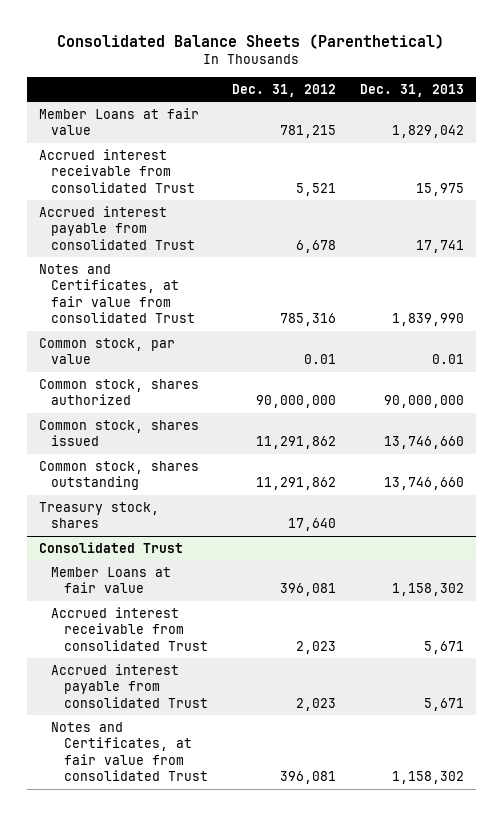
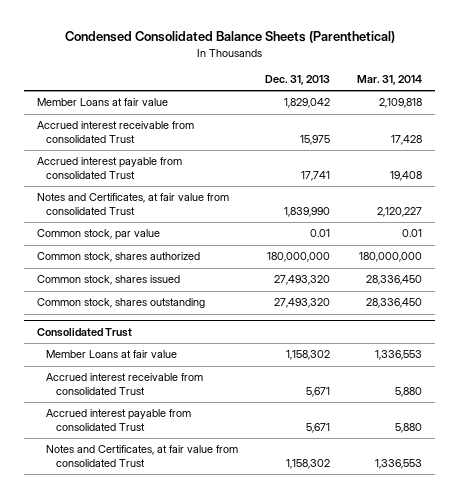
[57,33,445,49] Consolidated Balance Sheets (Parenthetical) -> [64,31,395,44] Condensed Consolidated Balance Sheets (Parenthetical)
[231,83,336,97] Dec. 31, 2012 -> none
none -> [357,75,423,86] Mar. 31, 2014
[38,501,159,529] Treasury stock, shares -> none
[383,395,464,409] 90,000,000 -> [267,252,331,263] 180,000,000
[383,436,464,450] 13,746,660 -> [274,275,331,286] 27,493,320
[383,477,464,491] 13,746,660 -> [274,298,331,309] 27,493,320

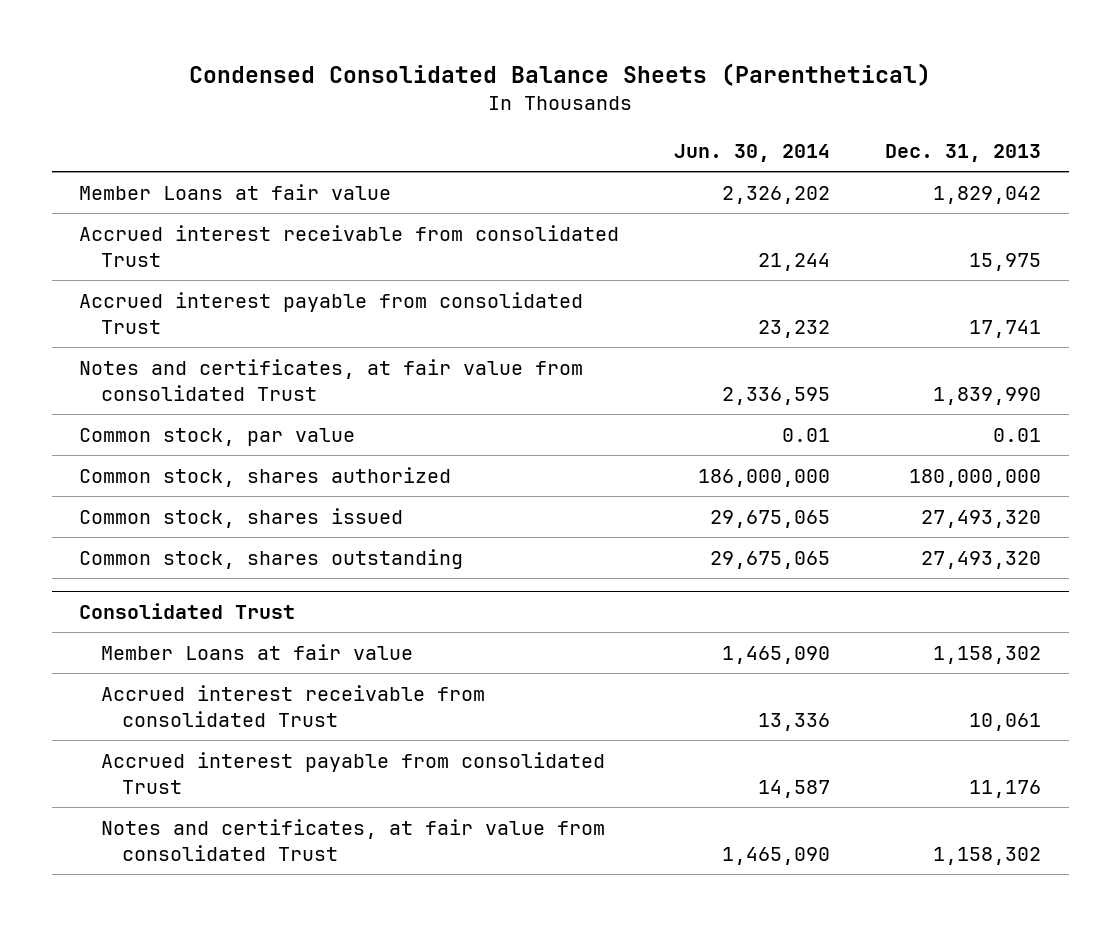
[357,75,423,86] Mar. 31, 2014 -> none
none -> [674,144,831,163] Jun. 30, 2014
[37,193,230,216] Notes and Certificates, at fair value from consolidated Trust -> [79,358,584,401] Notes and certificates, at fair value from consolidated Trust
[306,387,331,398] 5,671 -> [969,712,1042,731] 10,061
[306,423,331,434] 5,671 -> [969,779,1042,798] 11,176
[46,445,239,468] Notes and Certificates, at fair value from consolidated Trust -> [100,818,605,861] Notes and certificates, at fair value from consolidated Trust

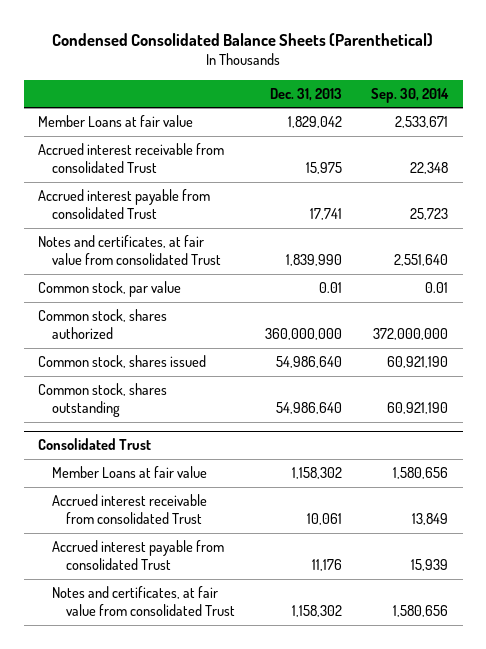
[674,144,831,163] Jun. 30, 2014 -> none
none -> [370,87,449,103] Sep. 30, 2014
[909,468,1042,487] 180,000,000 -> [264,328,342,341] 360,000,000
[921,509,1042,528] 27,493,320 -> [275,355,342,368] 54,986,640
[921,550,1042,569] 27,493,320 -> [275,402,342,415] 54,986,640

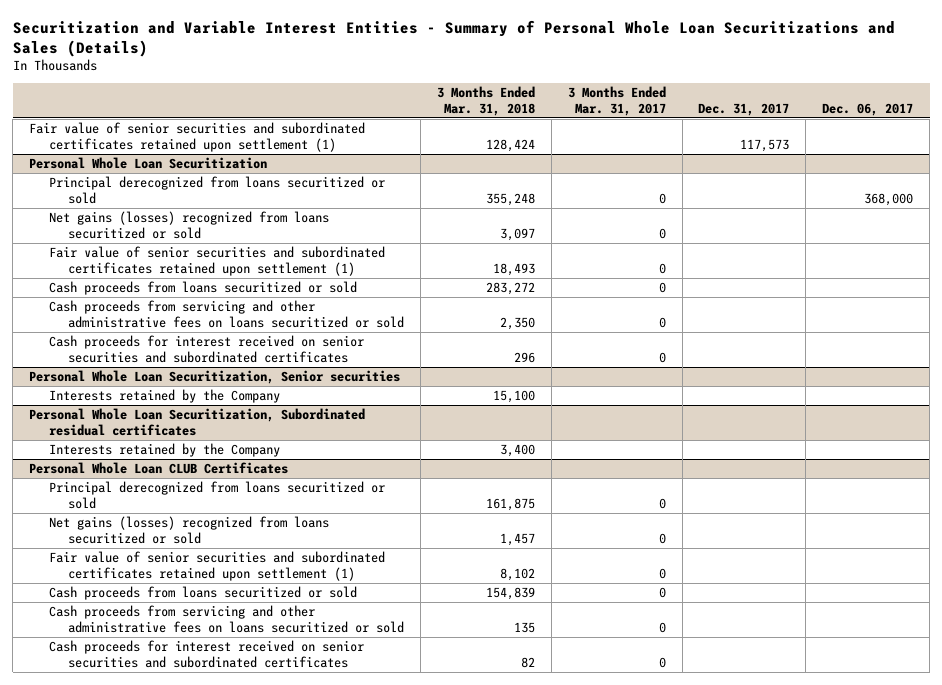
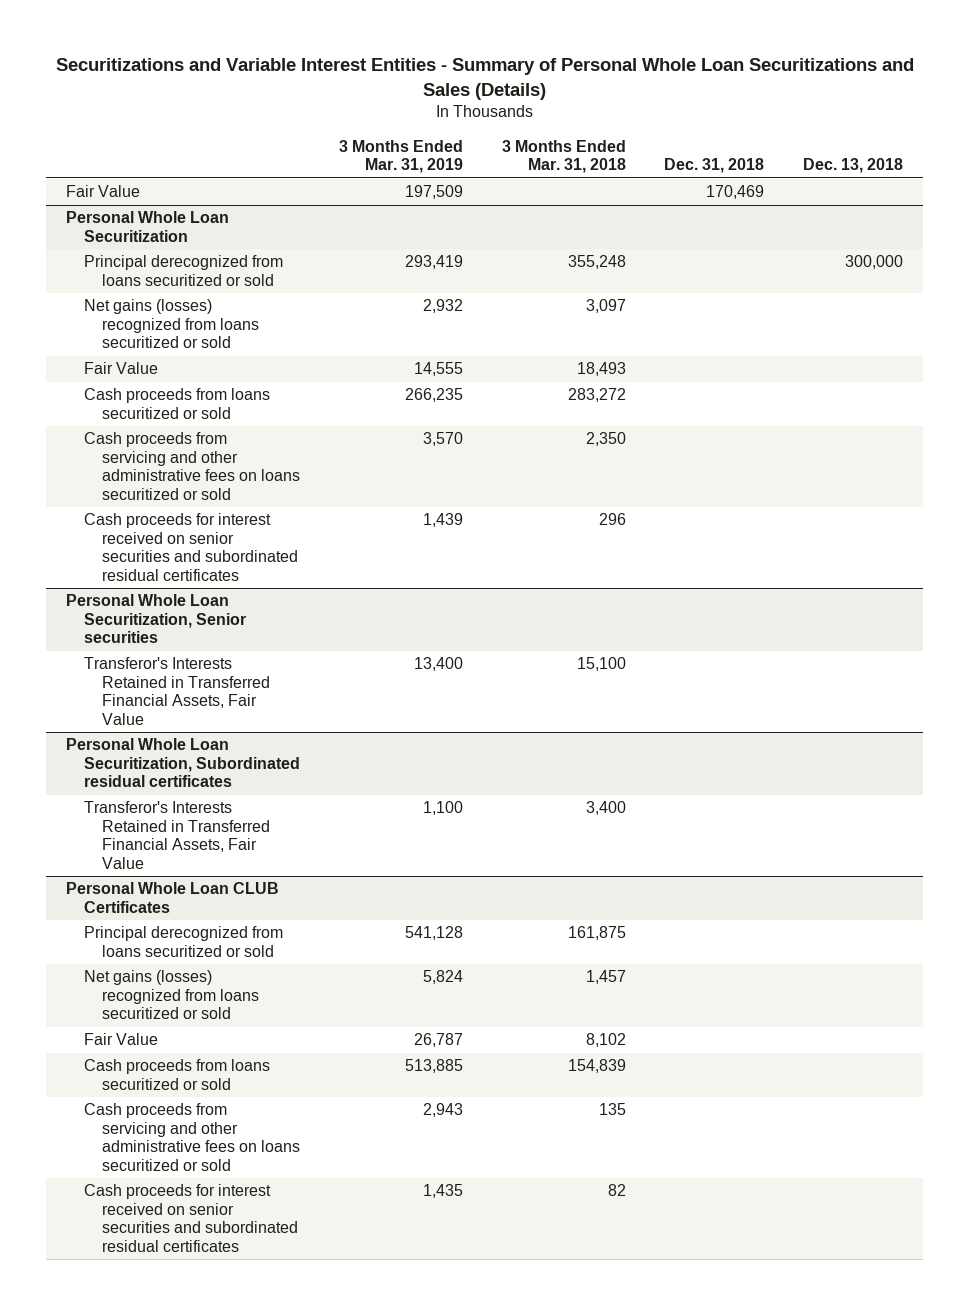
[12,19,895,57] Securitization and Variable Interest Entities - Summary of Personal Whole Loan Securitizations and Sales (Details) -> [55,57,914,100] Securitizations and Variable Interest Entities - Summary of Personal Whole Loan Securitizations and Sales (Details)
[567,86,666,116] 3 Months Ended Mar. 31, 2017 -> none
[698,102,790,116] Dec. 31, 2017 -> none
[822,102,914,116] Dec. 06, 2017 -> none
none -> [338,139,463,174] 3 Months Ended Mar. 31, 2019
none -> [664,158,765,174] Dec. 31, 2018
none -> [803,158,904,174] Dec. 13, 2018
[29,122,366,152] Fair value of senior securities and subordinated certificates retained upon settlement (1) -> none
none -> [65,185,140,198] Fair Value
[48,246,385,276] Fair value of senior securities and subordinated certificates retained upon settlement (1) -> [83,362,158,375] Fair Value
[48,335,364,363] Cash proceeds for interest received on senior securities and subordinated certificates -> [83,513,298,581] Cash proceeds for interest received on senior securities and subordinated residual certificates
[48,389,280,404] Interests retained by the Company -> [83,657,270,725] Transferor's Interests Retained in Transferred Financial Assets, Fair Value
[48,443,280,458] Interests retained by the Company -> none
none -> [83,801,270,869] Transferor's Interests Retained in Transferred Financial Assets, Fair Value
[48,551,385,581] Fair value of senior securities and subordinated certificates retained upon settlement (1) -> [83,1033,158,1046] Fair Value
[48,640,364,668] Cash proceeds for interest received on senior securities and subordinated certificates -> [83,1184,298,1252] Cash proceeds for interest received on senior securities and subordinated residual certificates

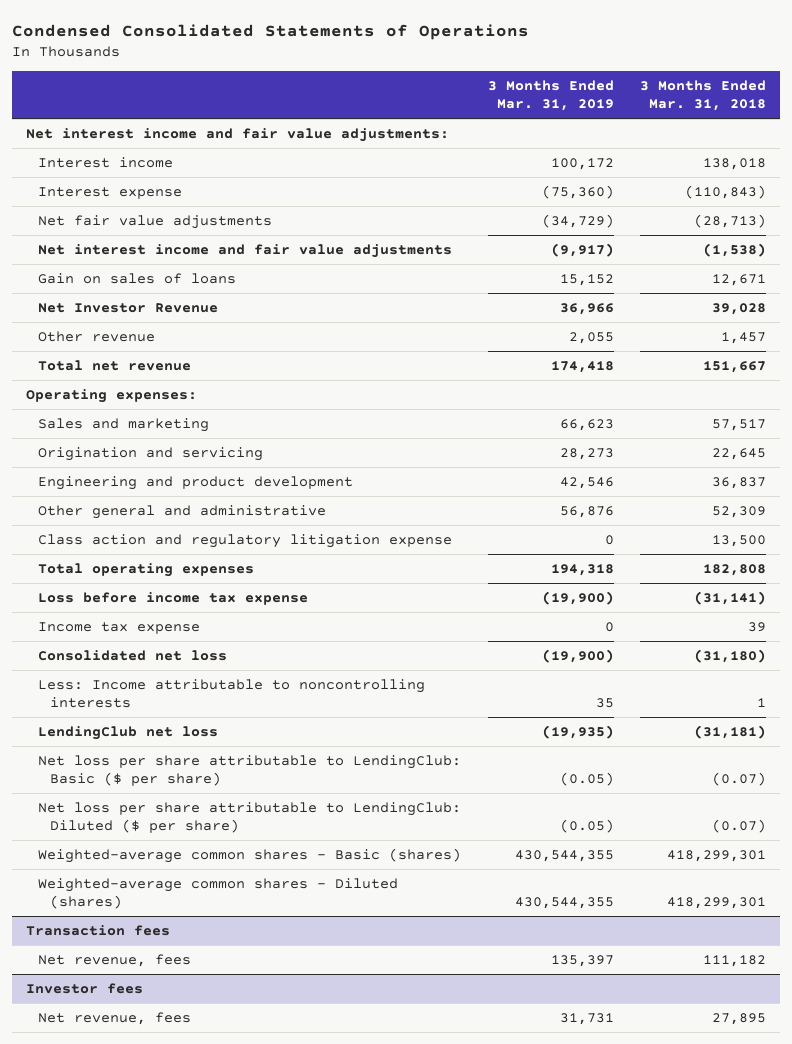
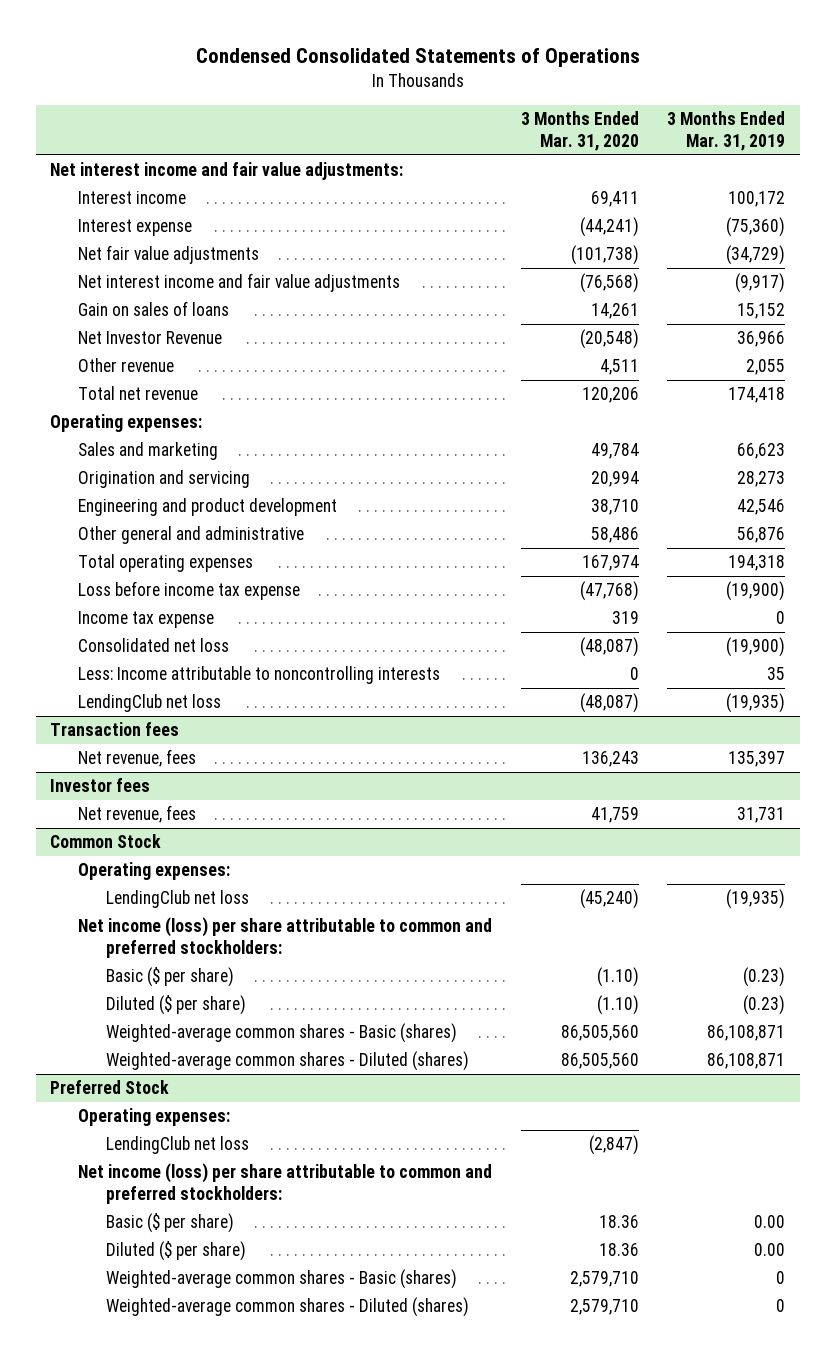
[640,80,767,112] 3 Months Ended Mar. 31, 2018 -> none
none -> [520,111,639,152] 3 Months Ended Mar. 31, 2020
[37,533,452,548] Class action and regulatory litigation expense -> none
[37,754,461,786] Net loss per share attributable to LendingClub: Basic ($ per share) -> none
[37,801,461,833] Net loss per share attributable to LendingClub: Diluted ($ per share) -> none
[37,847,461,863] Weighted-average common shares - Basic (shares) -> none
[37,877,398,909] Weighted-average common shares - Diluted (shares) -> none
none -> [50,834,162,849] Common Stock
none -> [78,862,231,881] Operating expenses:
none -> [105,890,249,909] LendingClub net loss
none -> [78,917,493,959] Net income (loss) per share attributable to common and preferred stockholders:
none -> [105,967,234,988] Basic ($ per share)
none -> [105,995,246,1016] Diluted ($ per share)
none -> [105,1023,457,1044] Weighted-average common shares - Basic (shares)
none -> [105,1051,469,1072] Weighted-average common shares - Diluted (shares)
none -> [50,1080,170,1095] Preferred Stock
none -> [78,1108,231,1127] Operating expenses:
none -> [105,1136,249,1155] LendingClub net loss
none -> [78,1163,493,1205] Net income (loss) per share attributable to common and preferred stockholders:
none -> [105,1213,234,1234] Basic ($ per share)
none -> [105,1241,246,1262] Diluted ($ per share)
none -> [105,1269,457,1290] Weighted-average common shares - Basic (shares)
none -> [105,1297,469,1318] Weighted-average common shares - Diluted (shares)

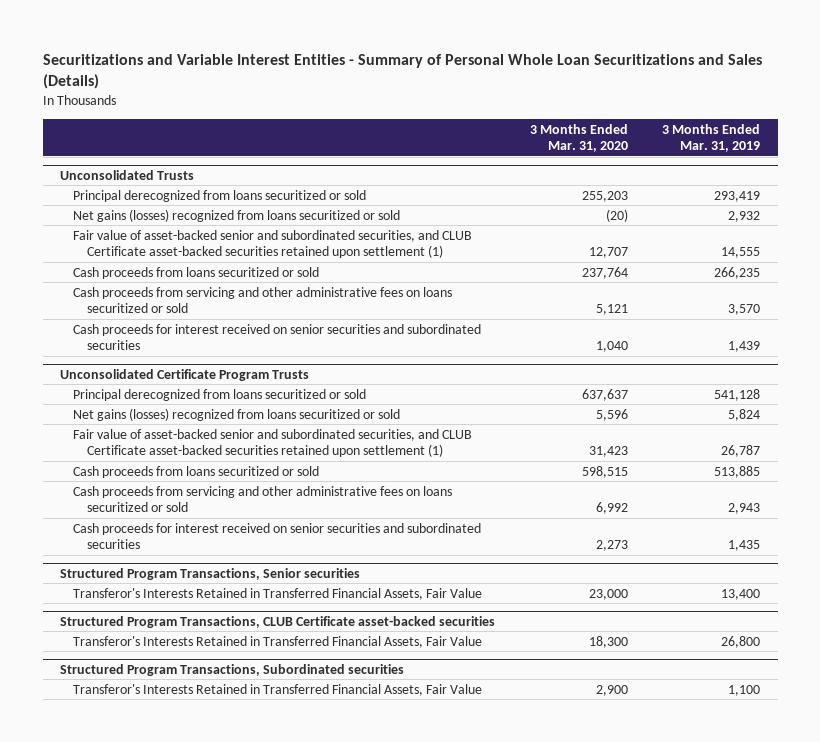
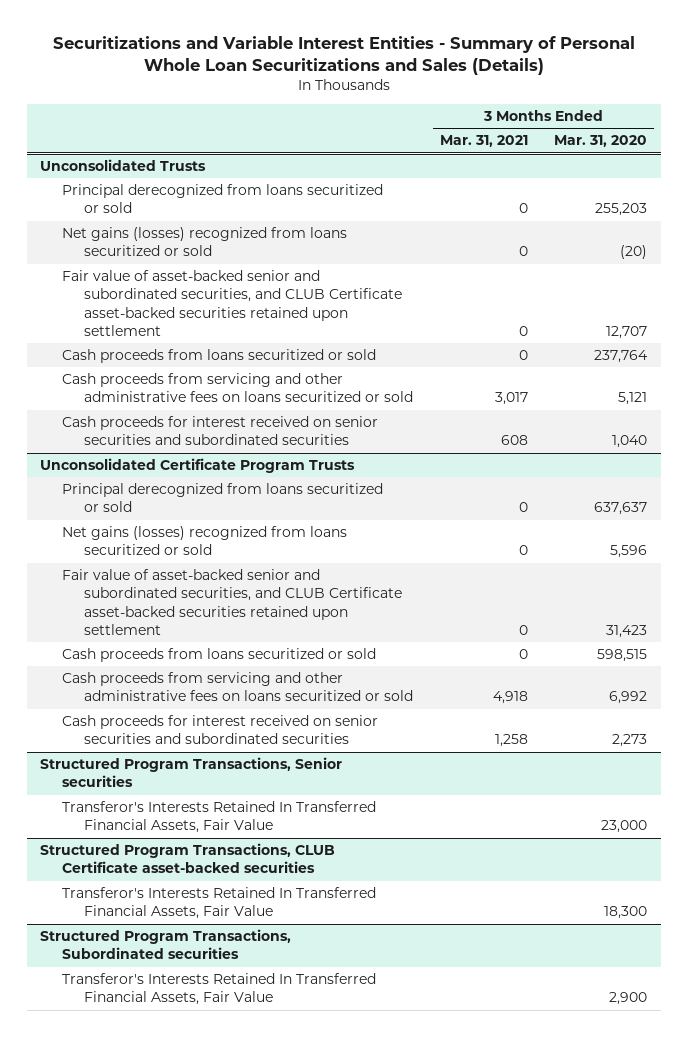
[662,123,761,152] 3 Months Ended Mar. 31, 2019 -> none
none -> [439,135,528,148] Mar. 31, 2021
[73,229,473,258] Fair value of asset-backed senior and subordinated securities, and CLUB Certificate asset-backed securities retained upon settlement (1) -> [62,270,403,336] Fair value of asset-backed senior and subordinated securities, and CLUB Certificate asset-backed securities retained upon settlement
[73,428,473,457] Fair value of asset-backed senior and subordinated securities, and CLUB Certificate asset-backed securities retained upon settlement (1) -> [62,569,403,635] Fair value of asset-backed senior and subordinated securities, and CLUB Certificate asset-backed securities retained upon settlement
[73,587,483,600] Transferor's Interests Retained in Transferred Financial Assets, Fair Value -> [62,801,377,834] Transferor's Interests Retained In Transferred Financial Assets, Fair Value
[73,635,483,648] Transferor's Interests Retained in Transferred Financial Assets, Fair Value -> [62,887,377,920] Transferor's Interests Retained In Transferred Financial Assets, Fair Value
[73,683,483,696] Transferor's Interests Retained in Transferred Financial Assets, Fair Value -> [62,973,377,1006] Transferor's Interests Retained In Transferred Financial Assets, Fair Value

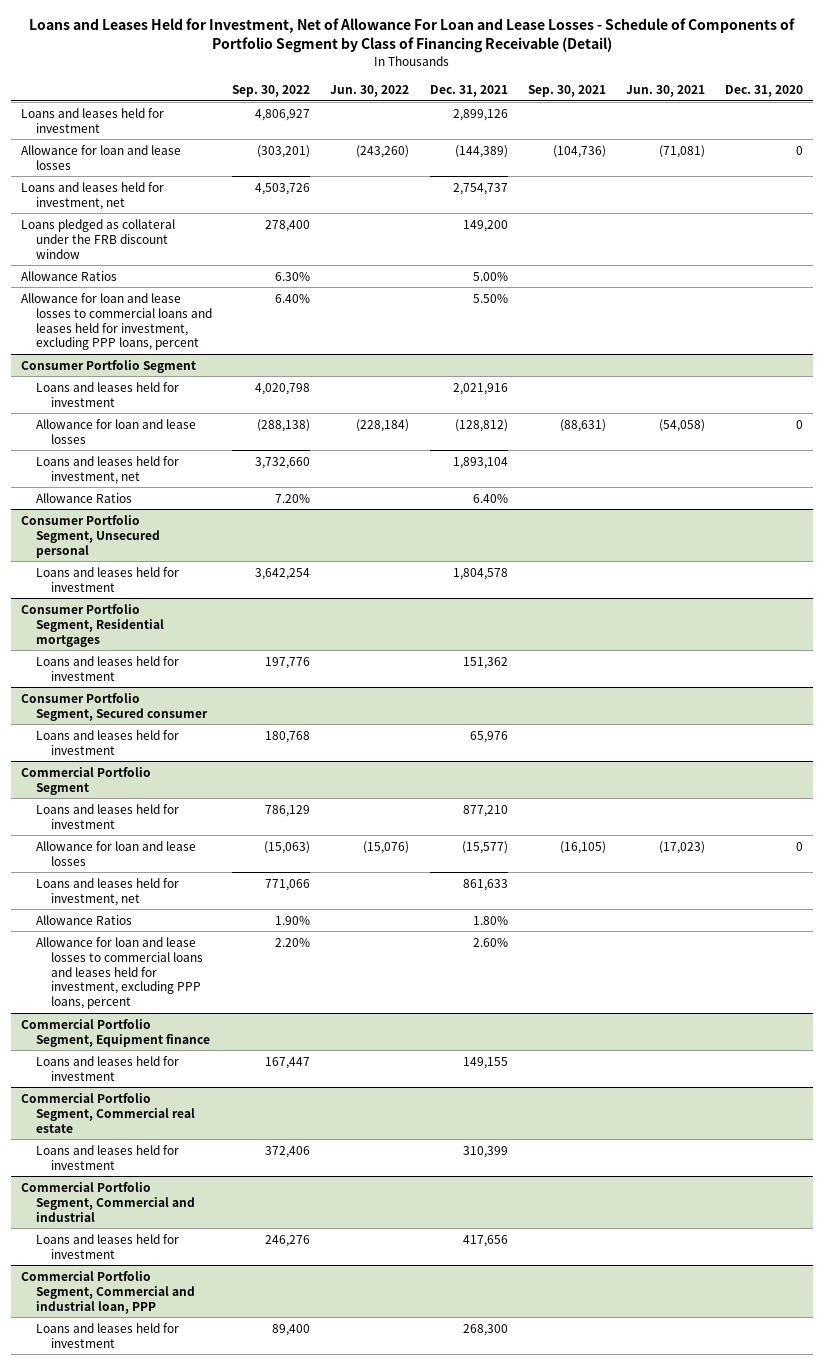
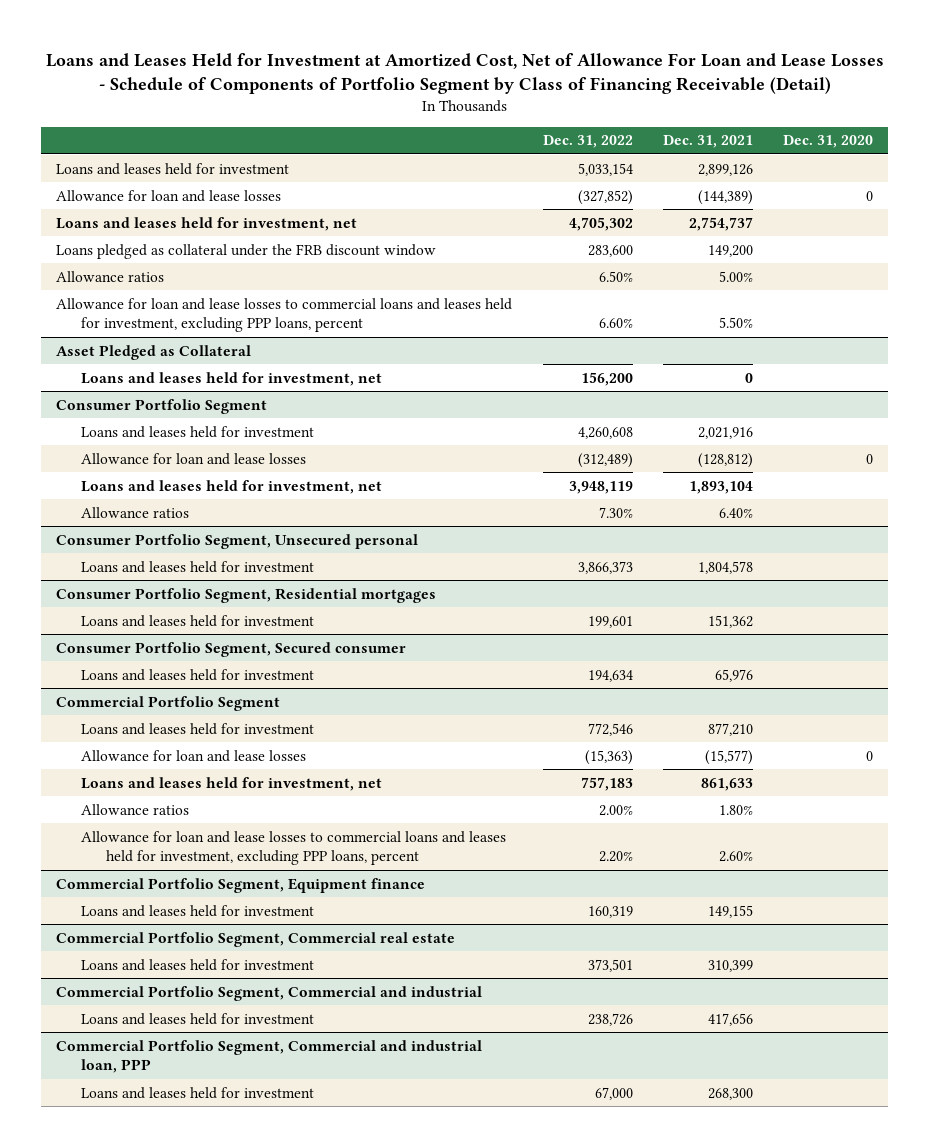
[29,18,796,54] Loans and Leases Held for Investment, Net of Allowance For Loan and Lease Losses - Schedule of Components of Portfolio Segment by Class of Financing Receivable (Detail) -> [45,52,884,94] Loans and Leases Held for Investment at Amortized Cost, Net of Allowance For Loan and Lease Losses - Schedule of Components of Portfolio Segment by Class of Financing Receivable (Detail)
[232,84,311,97] Sep. 30, 2022 -> none
[330,84,410,97] Jun. 30, 2022 -> none
[527,84,606,97] Sep. 30, 2021 -> none
[625,84,705,97] Jun. 30, 2021 -> none
none -> [542,135,633,149] Dec. 31, 2022
[21,270,118,281] Allowance Ratios -> [56,270,165,282] Allowance ratios
none -> [56,344,252,360] Asset Pledged as Collateral
none -> [81,371,383,386] Loans and leases held for investment, net
[36,492,133,503] Allowance Ratios -> [81,506,190,518] Allowance ratios
[36,914,133,925] Allowance Ratios -> [81,803,190,815] Allowance ratios

